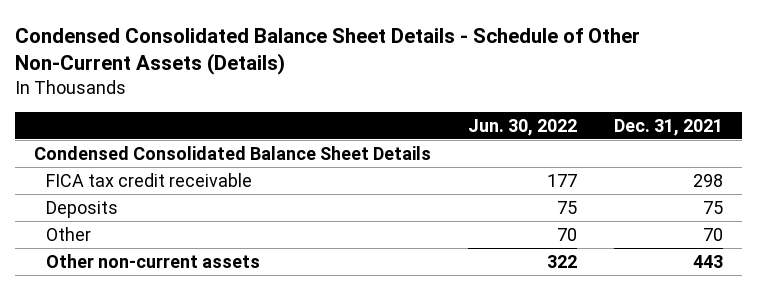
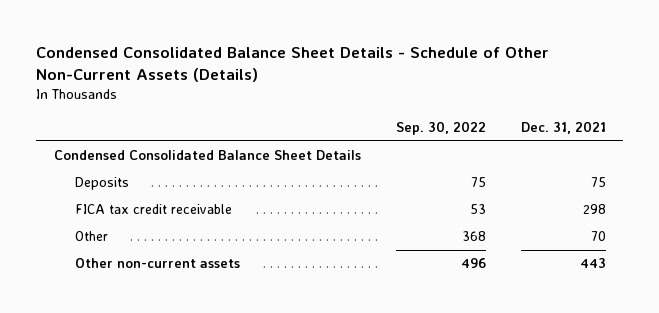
[468,118,578,136] Jun. 30, 2022 -> none
none -> [395,120,486,135] Sep. 30, 2022
[46,172,253,187] FICA tax credit receivable -> [74,204,232,215] FICA tax credit receivable

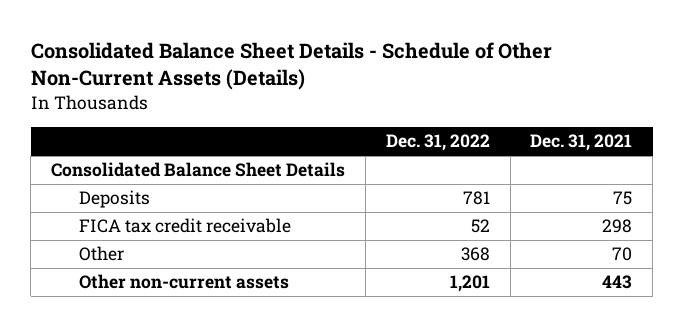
[35,46,549,83] Condensed Consolidated Balance Sheet Details - Schedule of Other Non-Current Assets (Details) -> [30,42,552,91] Consolidated Balance Sheet Details - Schedule of Other Non-Current Assets (Details)
[395,120,486,135] Sep. 30, 2022 -> none
none -> [385,134,490,152] Dec. 31, 2022
[53,150,361,161] Condensed Consolidated Balance Sheet Details -> [51,162,346,178] Consolidated Balance Sheet Details

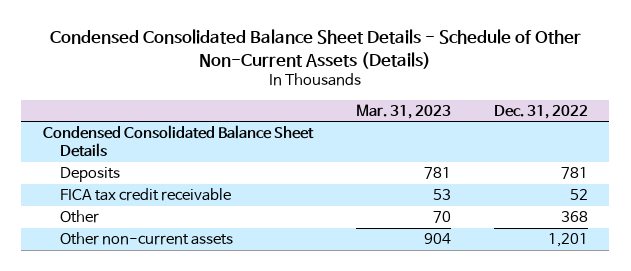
[30,42,552,91] Consolidated Balance Sheet Details - Schedule of Other Non-Current Assets (Details) -> [50,29,582,69] Condensed Consolidated Balance Sheet Details - Schedule of Other Non-Current Assets (Details)
[530,134,633,152] Dec. 31, 2021 -> none
none -> [355,103,451,119] Mar. 31, 2023
[51,162,346,178] Consolidated Balance Sheet Details -> [42,125,314,157] Condensed Consolidated Balance Sheet Details

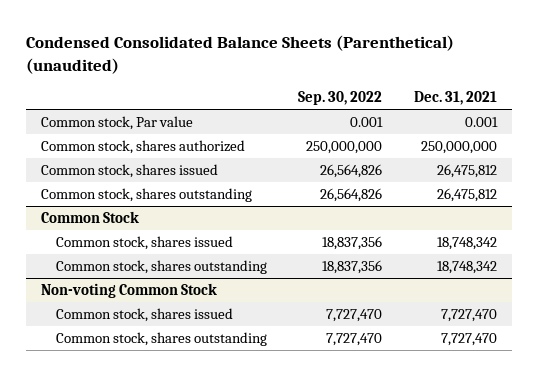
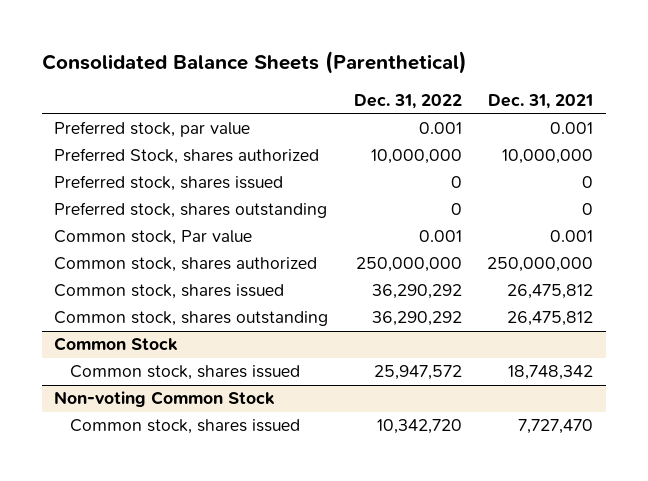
[25,35,454,74] Condensed Consolidated Balance Sheets (Parenthetical) (unaudited) -> [41,51,467,75] Consolidated Balance Sheets (Parenthetical)
[298,91,383,106] Sep. 30, 2022 -> none
none -> [353,94,462,110] Dec. 31, 2022
none -> [54,121,251,138] Preferred stock, par value
none -> [54,148,320,165] Preferred Stock, shares authorized
none -> [54,175,284,192] Preferred stock, shares issued
none -> [54,202,328,219] Preferred stock, shares outstanding
[55,259,267,274] Common stock, shares outstanding -> none
[55,331,267,346] Common stock, shares outstanding -> none

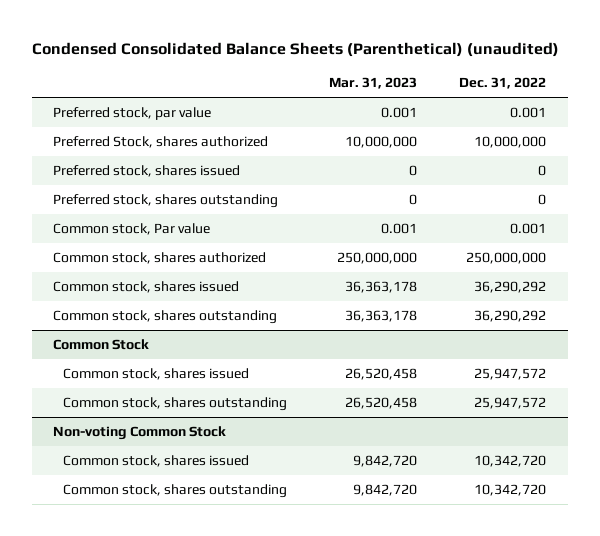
[41,51,467,75] Consolidated Balance Sheets (Parenthetical) -> [32,41,560,57] Condensed Consolidated Balance Sheets (Parenthetical) (unaudited)
[488,94,594,110] Dec. 31, 2021 -> none
none -> [329,77,418,90] Mar. 31, 2023
none -> [63,397,288,412] Common stock, shares outstanding
none -> [63,484,288,499] Common stock, shares outstanding

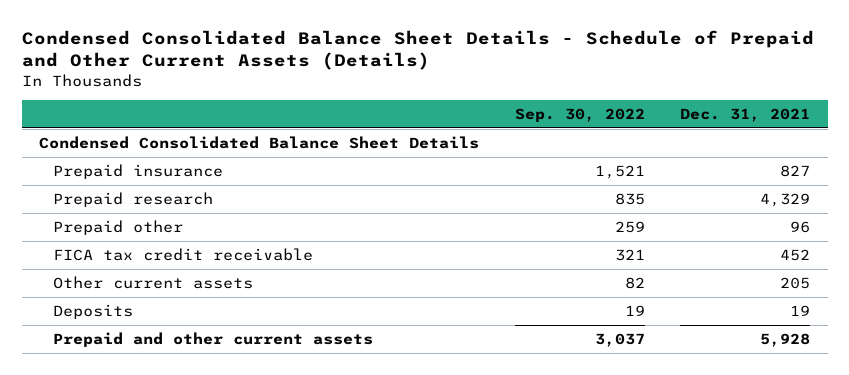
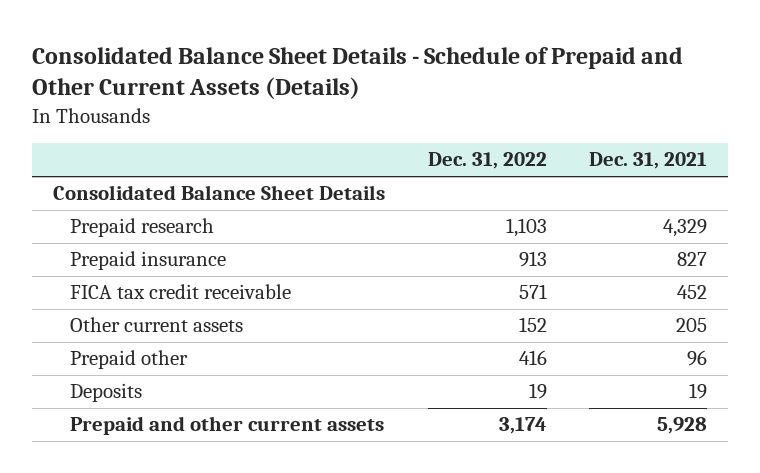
[21,29,814,71] Condensed Consolidated Balance Sheet Details - Schedule of Prepaid and Other Current Assets (Details) -> [32,46,684,100] Consolidated Balance Sheet Details - Schedule of Prepaid and Other Current Assets (Details)
[514,107,645,122] Sep. 30, 2022 -> none
none -> [427,152,547,170] Dec. 31, 2022
[39,135,480,149] Condensed Consolidated Balance Sheet Details -> [53,185,386,201] Consolidated Balance Sheet Details
[52,163,223,179] Prepaid insurance -> [69,251,226,271] Prepaid insurance
[52,219,183,235] Prepaid other -> [69,350,188,370] Prepaid other

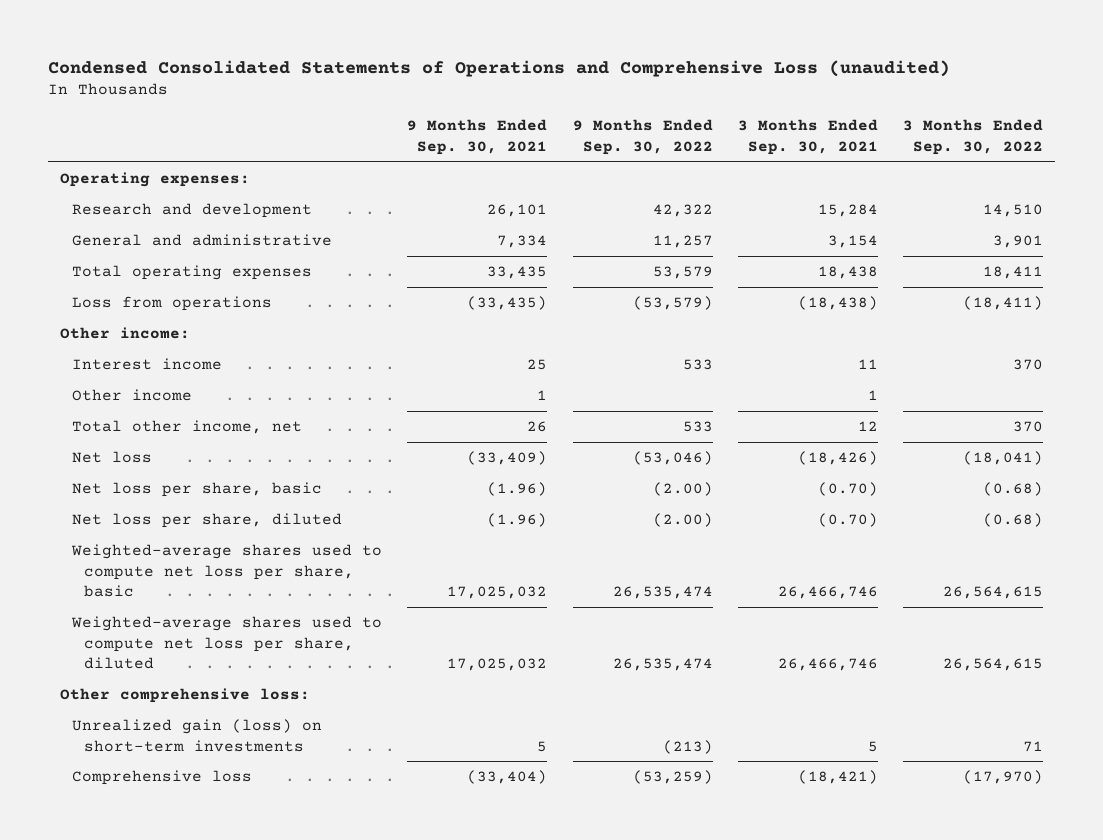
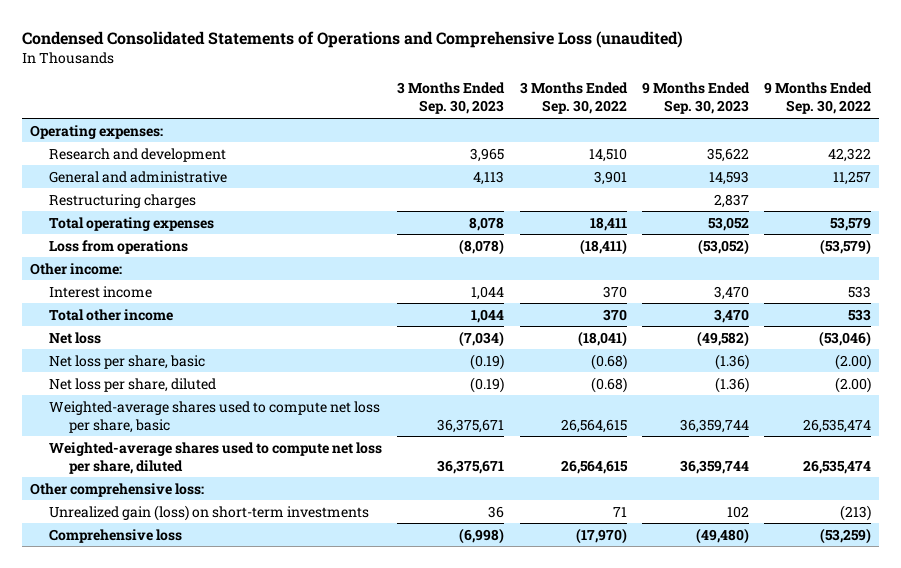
[407,119,548,155] 9 Months Ended Sep. 30, 2021 -> none
[737,119,878,155] 3 Months Ended Sep. 30, 2021 -> none
none -> [397,82,506,115] 3 Months Ended Sep. 30, 2023
none -> [641,82,750,115] 9 Months Ended Sep. 30, 2023
none -> [49,193,197,208] Restructuring charges
[72,389,193,402] Other income -> none
[72,420,303,435] Total other income, net -> [49,308,174,321] Total other income

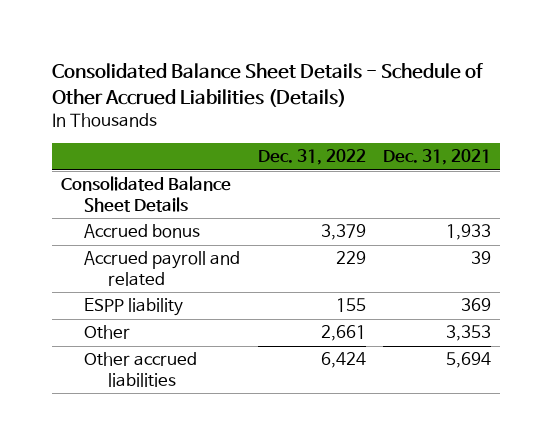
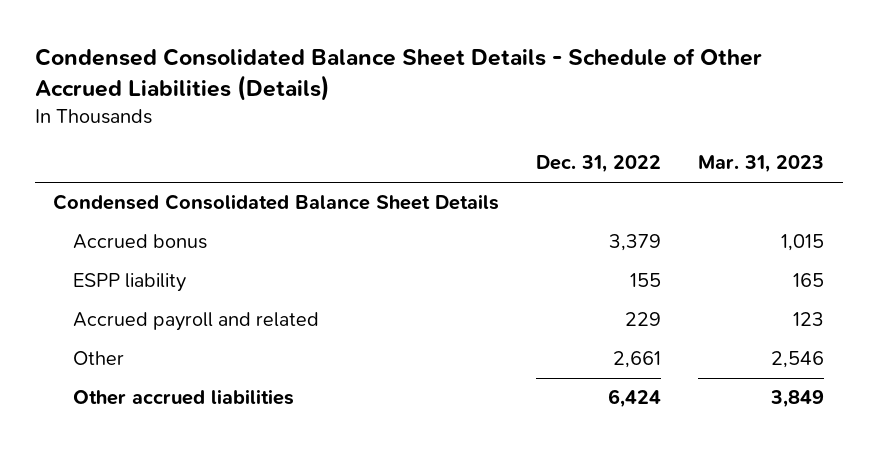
[51,62,483,107] Consolidated Balance Sheet Details - Schedule of Other Accrued Liabilities (Details) -> [34,48,762,102] Condensed Consolidated Balance Sheet Details - Schedule of Other Accrued Liabilities (Details)
[383,149,492,166] Dec. 31, 2021 -> none
none -> [698,155,825,174] Mar. 31, 2023
[60,176,231,212] Consolidated Balance Sheet Details -> [53,194,500,211] Condensed Consolidated Balance Sheet Details
[84,251,241,286] Accrued payroll and related -> [73,312,320,332] Accrued payroll and related

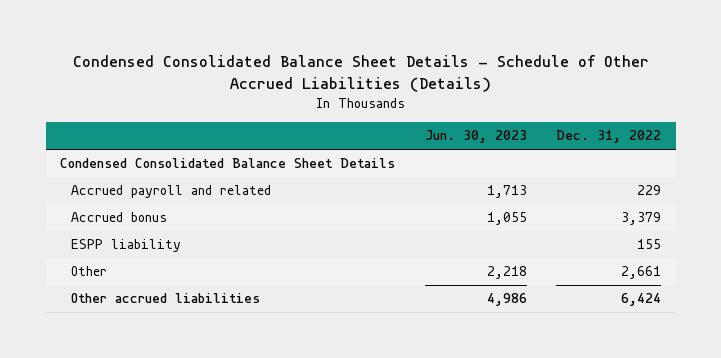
[698,155,825,174] Mar. 31, 2023 -> none
none -> [424,130,527,144] Jun. 30, 2023
[73,312,320,332] Accrued payroll and related -> [70,185,271,199] Accrued payroll and related

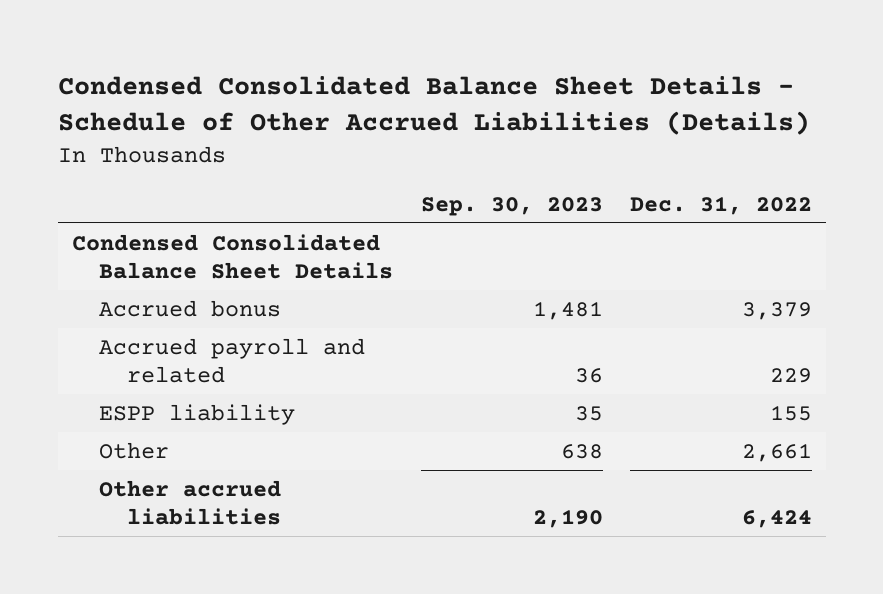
[424,130,527,144] Jun. 30, 2023 -> none
none -> [420,196,603,216] Sep. 30, 2023
[70,185,271,199] Accrued payroll and related -> [99,337,366,384] Accrued payroll and related

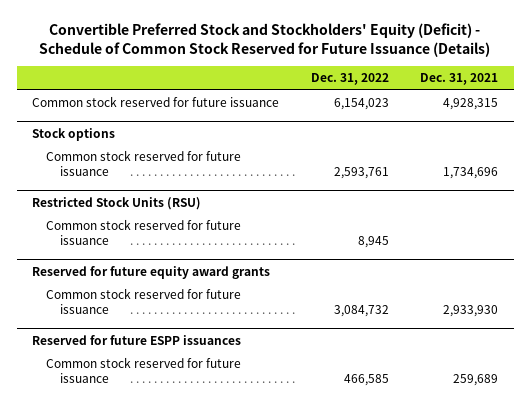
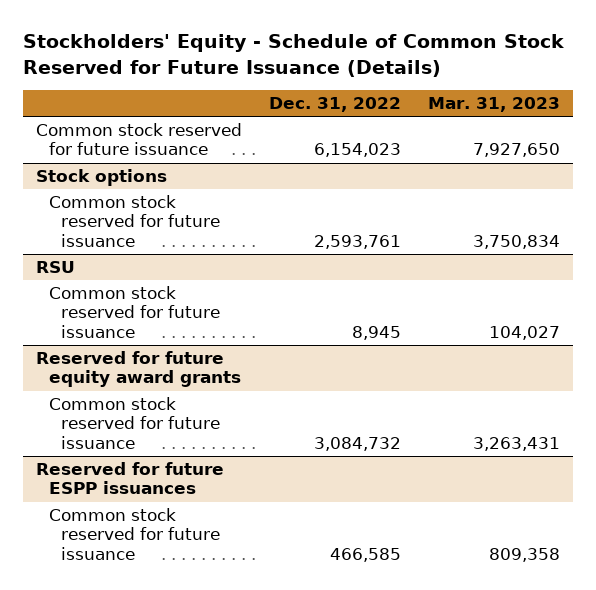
[39,23,491,58] Convertible Preferred Stock and Stockholders' Equity (Deficit) - Schedule of Common Stock Reserved for Future Issuance (Details) -> [22,34,564,77] Stockholders' Equity - Schedule of Common Stock Reserved for Future Issuance (Details)
[419,73,498,86] Dec. 31, 2021 -> none
none -> [427,97,560,113] Mar. 31, 2023
[32,196,202,210] Restricted Stock Units (RSU) -> [36,261,76,274] RSU

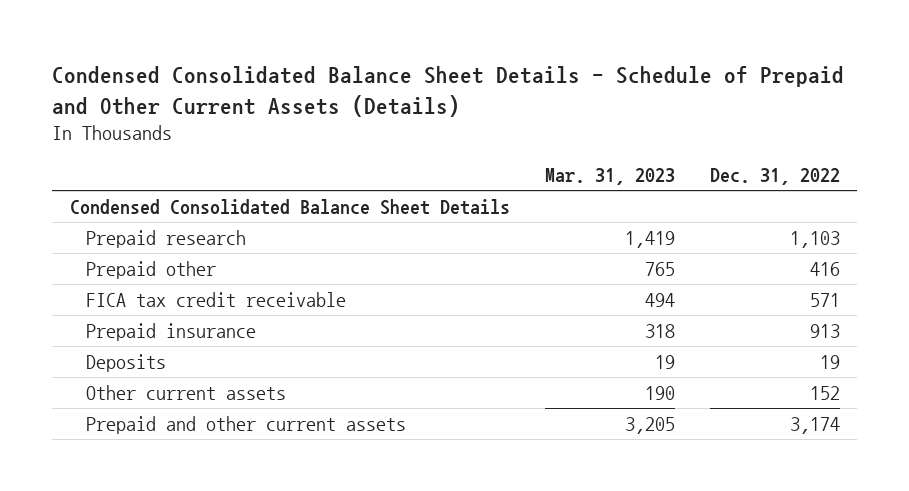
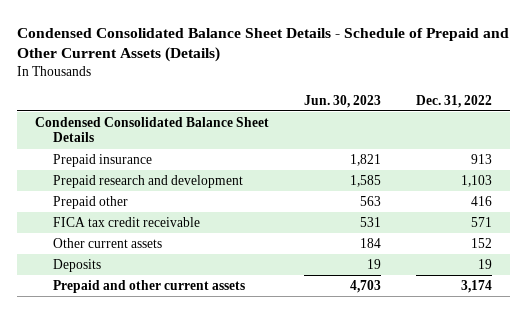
[544,167,675,185] Mar. 31, 2023 -> none
none -> [303,94,381,108] Jun. 30, 2023
[86,323,257,342] Prepaid insurance -> [52,153,152,167] Prepaid insurance
[86,230,247,249] Prepaid research -> [52,174,243,188] Prepaid research and development
[86,354,167,373] Deposits -> [52,258,101,272] Deposits

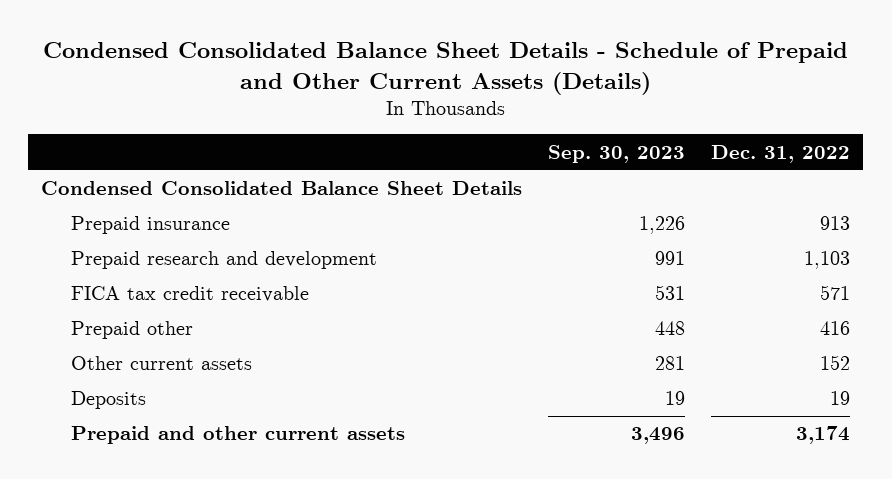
[303,94,381,108] Jun. 30, 2023 -> none
none -> [548,144,686,163] Sep. 30, 2023
[52,195,128,209] Prepaid other -> [70,321,193,340] Prepaid other

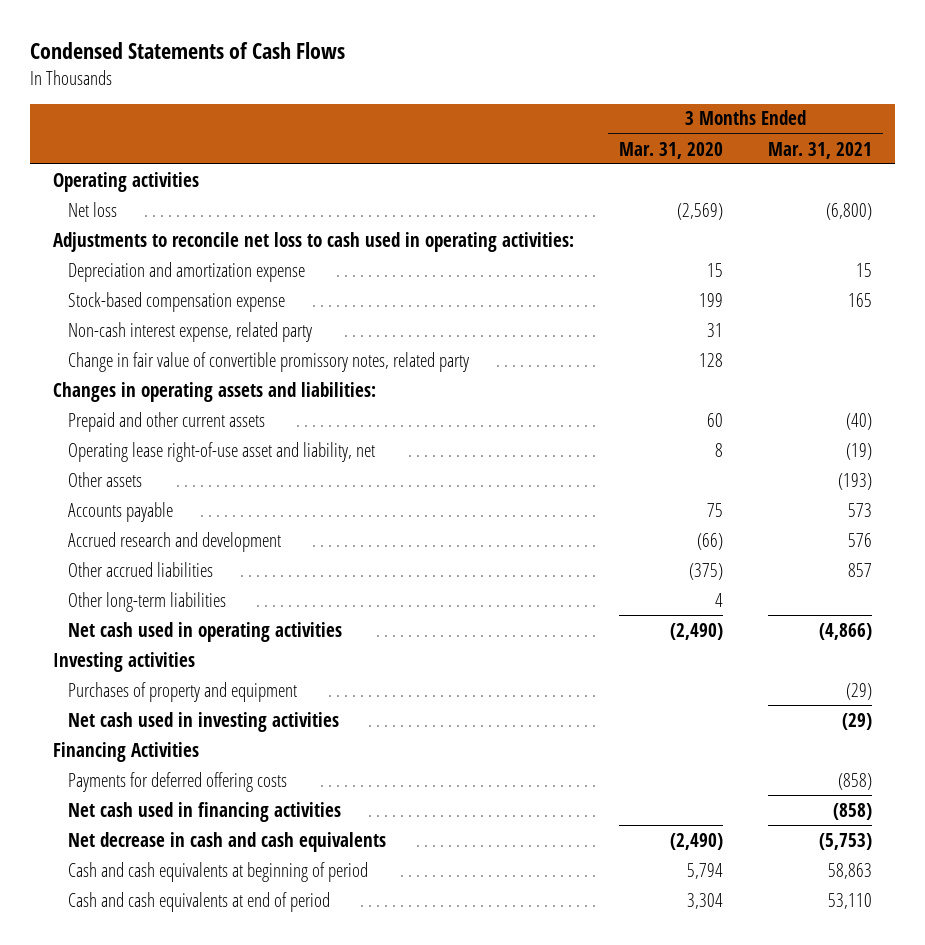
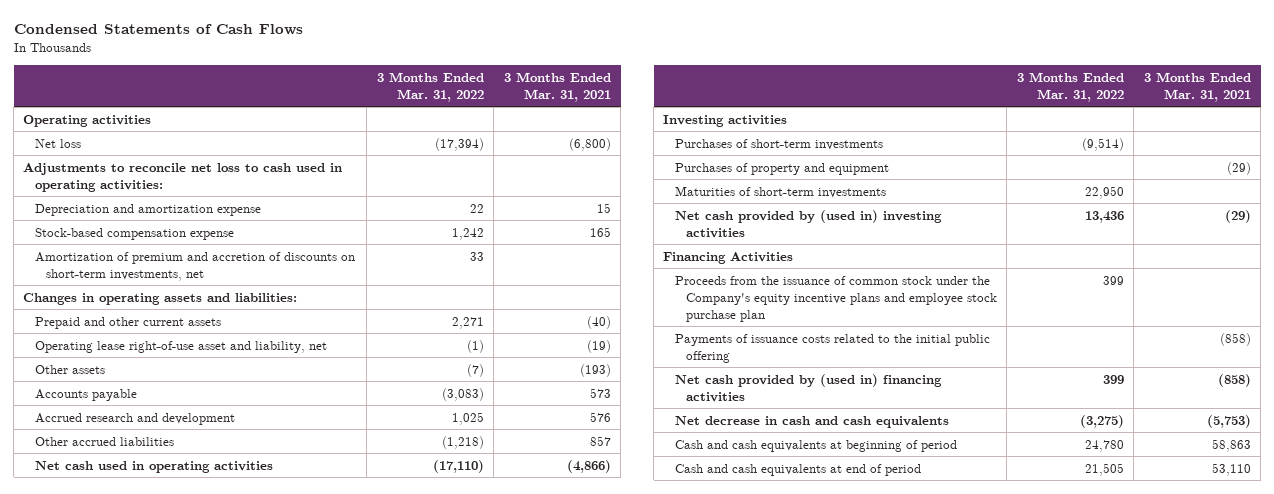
[618,141,723,159] Mar. 31, 2020 -> none
none -> [376,71,484,102] 3 Months Ended Mar. 31, 2022
[67,321,312,342] Non-cash interest expense, related party -> none
[67,351,469,372] Change in fair value of convertible promissory notes, related party -> none
none -> [34,251,355,281] Amortization of premium and accretion of discounts on short-term investments, net
[67,591,226,612] Other long-term liabilities -> none
none -> [674,138,883,150] Purchases of short-term investments
none -> [674,185,886,198] Maturities of short-term investments
[67,711,339,732] Net cash used in investing activities -> [674,209,942,238] Net cash provided by (used in) investing activities
none -> [674,275,997,322] Proceeds from the issuance of common stock under the Company's equity incentive plans and employee stock purchase plan
[67,771,287,792] Payments for deferred offering costs -> [674,333,990,363] Payments of issuance costs related to the initial public offering
[67,801,341,822] Net cash used in financing activities -> [674,373,942,402] Net cash provided by (used in) financing activities

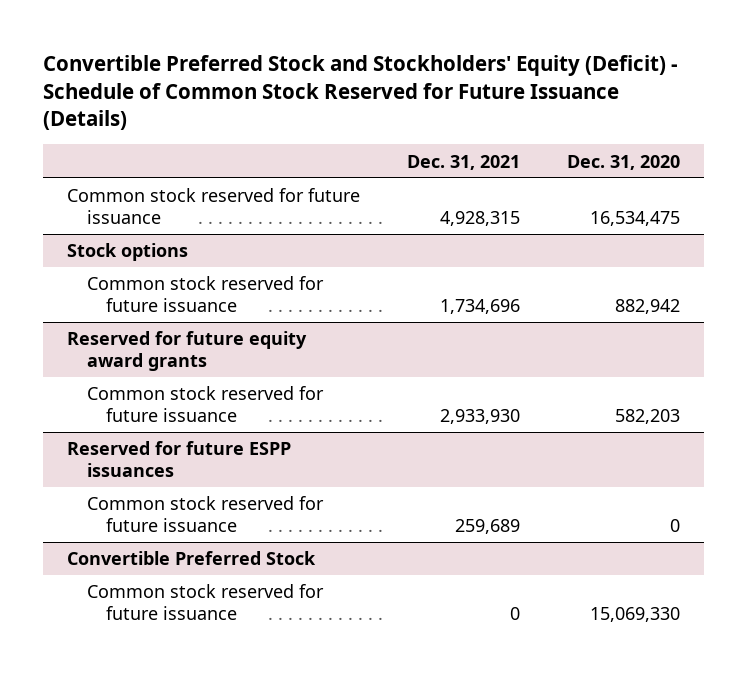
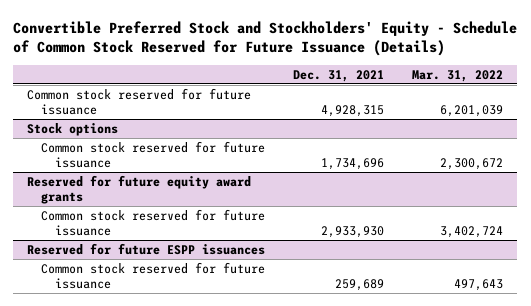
[43,54,679,131] Convertible Preferred Stock and Stockholders' Equity (Deficit) - Schedule of Common Stock Reserved for Future Issuance (Details) -> [13,20,518,57] Convertible Preferred Stock and Stockholders' Equity - Schedule of Common Stock Reserved for Future Issuance (Details)
[567,154,681,170] Dec. 31, 2020 -> none
none -> [412,69,504,82] Mar. 31, 2022
[66,551,316,566] Convertible Preferred Stock -> none
[86,584,324,620] Common stock reserved for future issuance -> none

